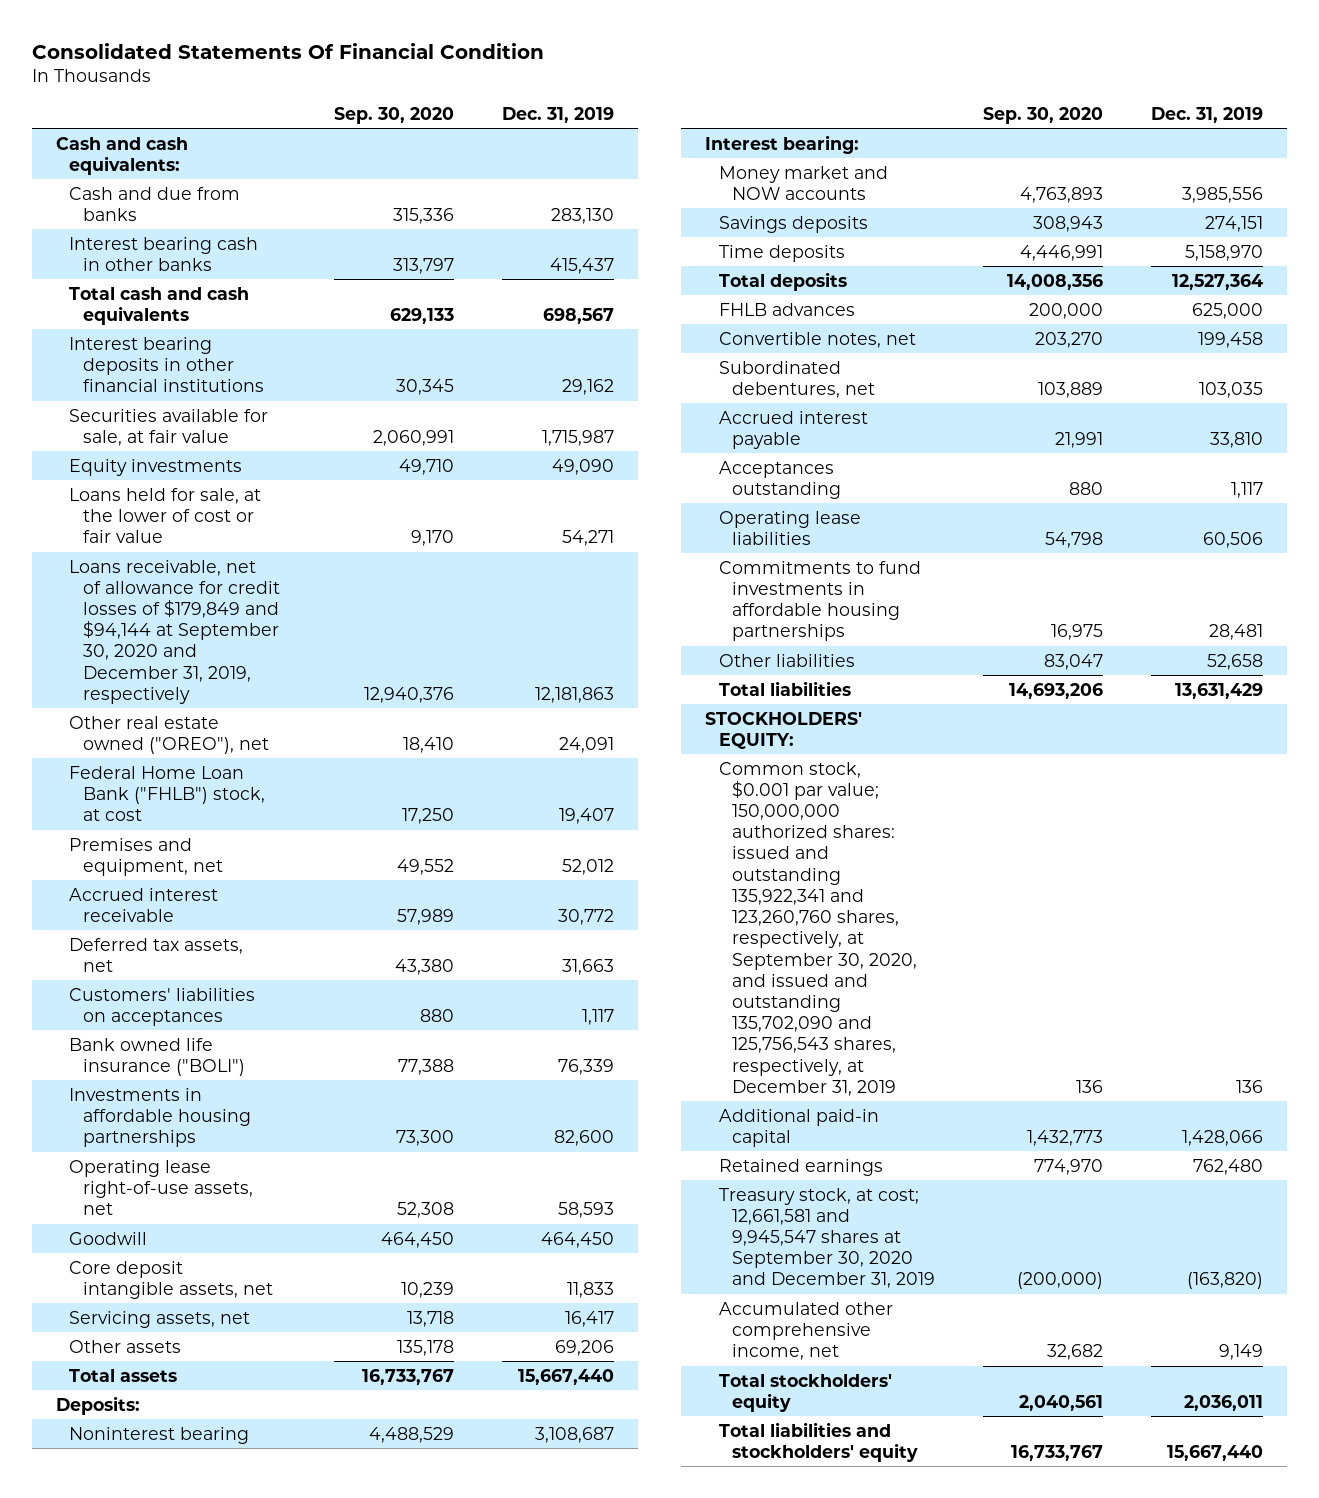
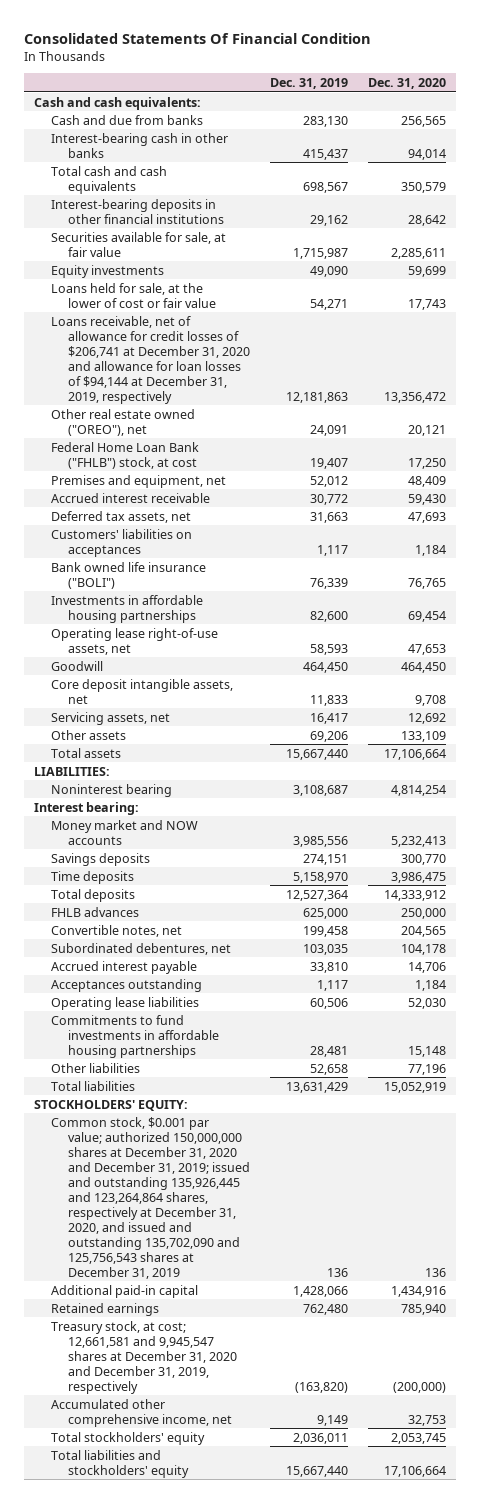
[333,106,454,124] Sep. 30, 2020 -> none
none -> [367,77,446,89] Dec. 31, 2020
[69,236,259,271] Interest bearing cash in other banks -> [50,132,228,158] Interest-bearing cash in other banks
[69,336,264,393] Interest bearing deposits in other financial institutions -> [50,198,224,224] Interest-bearing deposits in other financial institutions
[69,559,280,704] Loans receivable, net of allowance for credit losses of $179,849 and $94,144 at September 30, 2020 and December 31, 2019, respectively -> [50,315,250,404] Loans receivable, net of allowance for credit losses of $206,741 at December 31, 2020 and allowance for loan losses of $94,144 at December 31, 2019, respectively
[55,1395,140,1415] Deposits: -> [33,766,110,776] LIABILITIES:
[718,761,917,1096] Common stock, $0.001 par value; 150,000,000 authorized shares: issued and outstanding 135,922,341 and 123,260,760 shares, respectively, at September 30, 2020, and issued and outstanding 135,702,090 and 125,756,543 shares, respectively, at December 31, 2019 -> [50,1116,250,1279] Common stock, $0.001 par value; authorized 150,000,000 shares at December 31, 2020 and December 31, 2019; issued and outstanding 135,926,445 and 123,264,864 shares, respectively at December 31, 2020, and issued and outstanding 135,702,090 and 125,756,543 shares at December 31, 2019
[718,1187,935,1289] Treasury stock, at cost; 12,661,581 and 9,945,547 shares at September 30, 2020 and December 31, 2019 -> [50,1320,237,1394] Treasury stock, at cost; 12,661,581 and 9,945,547 shares at December 31, 2020 and December 31, 2019, respectively

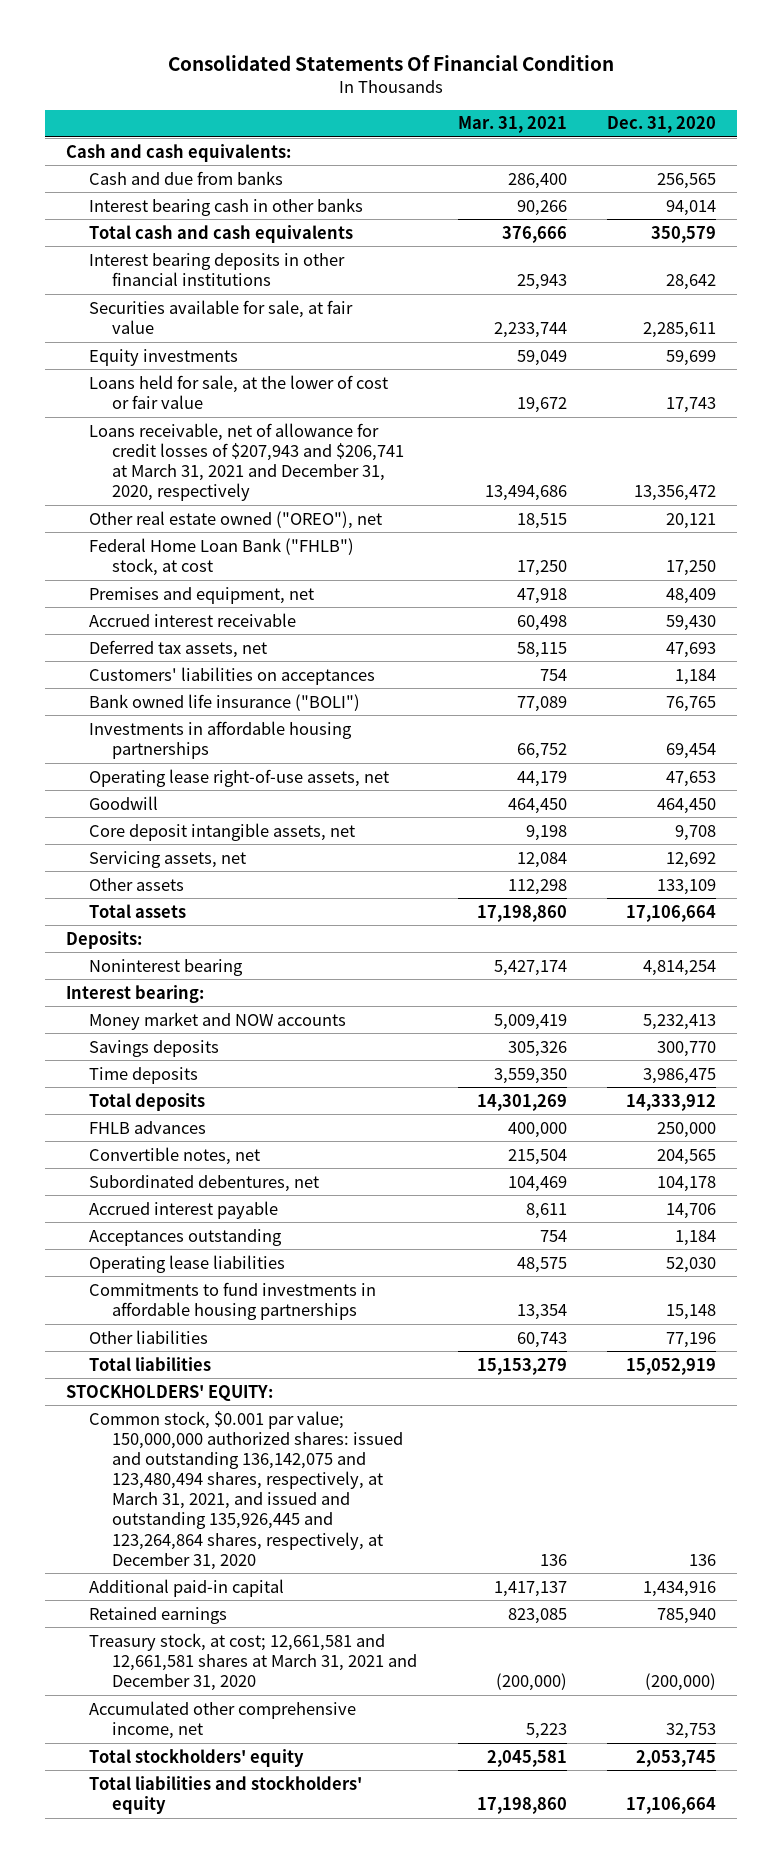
[269,77,348,89] Dec. 31, 2019 -> none
none -> [457,116,567,134] Mar. 31, 2021
[50,132,228,158] Interest-bearing cash in other banks -> [88,197,363,216] Interest bearing cash in other banks
[50,198,224,224] Interest-bearing deposits in other financial institutions -> [88,252,345,286] Interest bearing deposits in other financial institutions
[50,315,250,404] Loans receivable, net of allowance for credit losses of $206,741 at December 31, 2020 and allowance for loan losses of $94,144 at December 31, 2019, respectively -> [88,422,404,502] Loans receivable, net of allowance for credit losses of $207,943 and $206,741 at March 31, 2021 and December 31, 2020, respectively
[33,766,110,776] LIABILITIES: -> [65,930,142,949] Deposits:
[50,1116,250,1279] Common stock, $0.001 par value; authorized 150,000,000 shares at December 31, 2020 and December 31, 2019; issued and outstanding 135,926,445 and 123,264,864 shares, respectively at December 31, 2020, and issued and outstanding 135,702,090 and 125,756,543 shares at December 31, 2019 -> [88,1410,403,1570] Common stock, $0.001 par value; 150,000,000 authorized shares: issued and outstanding 136,142,075 and 123,480,494 shares, respectively, at March 31, 2021, and issued and outstanding 135,926,445 and 123,264,864 shares, respectively, at December 31, 2020
[50,1320,237,1394] Treasury stock, at cost; 12,661,581 and 9,945,547 shares at December 31, 2020 and December 31, 2019, respectively -> [88,1632,417,1692] Treasury stock, at cost; 12,661,581 and 12,661,581 shares at March 31, 2021 and December 31, 2020

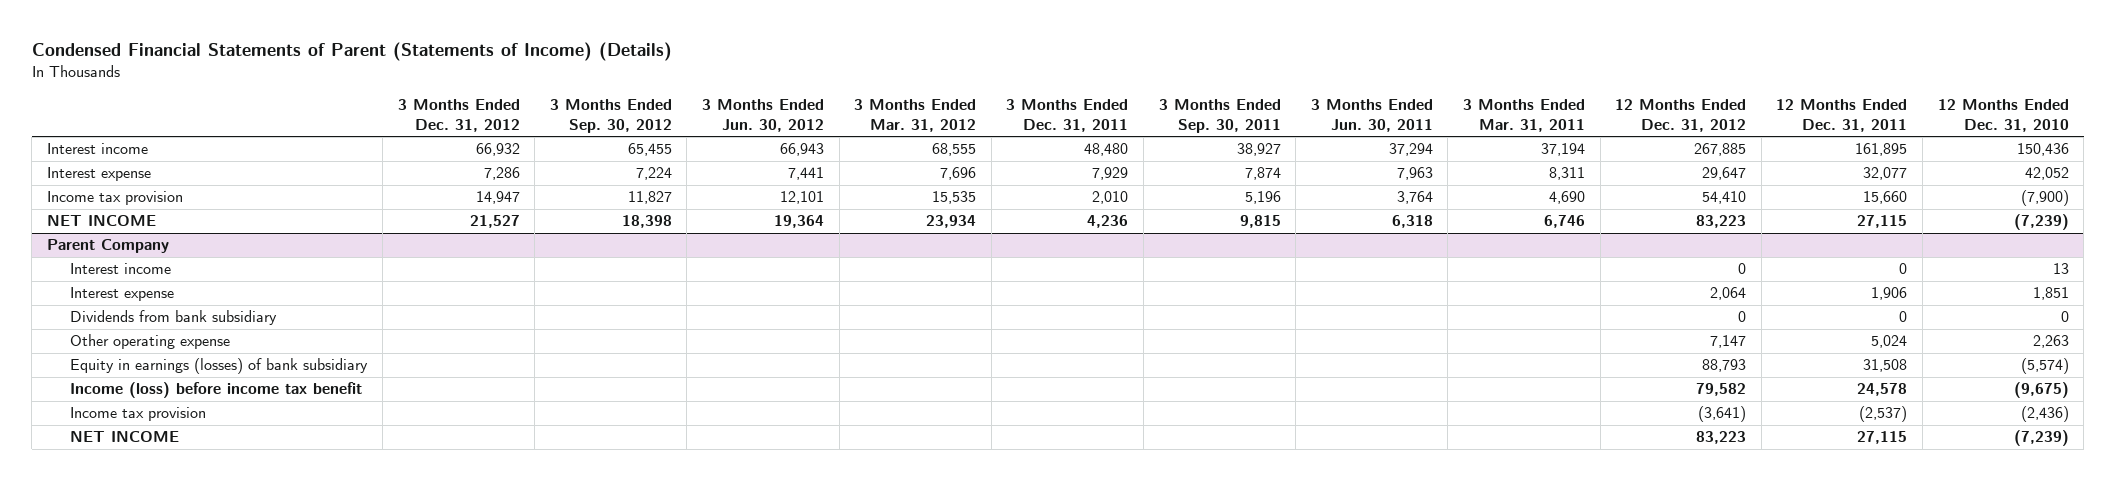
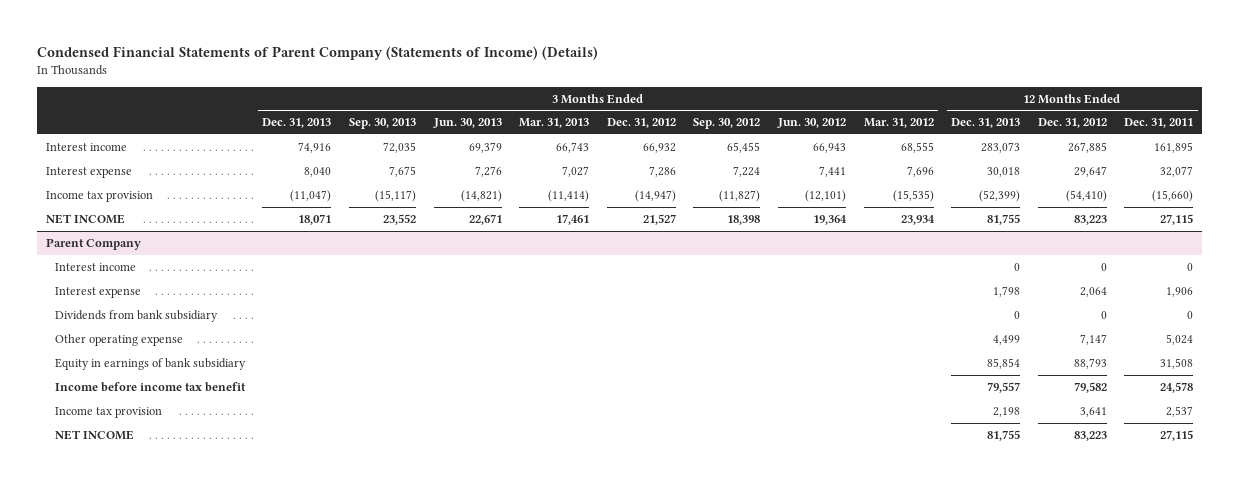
[31,41,672,61] Condensed Financial Statements of Parent (Statements of Income) (Details) -> [37,45,599,60] Condensed Financial Statements of Parent Company (Statements of Income) (Details)
[1006,98,1129,132] 3 Months Ended Dec. 31, 2011 -> none
[1158,98,1281,133] 3 Months Ended Sep. 30, 2011 -> none
[1310,98,1433,132] 3 Months Ended Jun. 30, 2011 -> none
[1463,98,1586,132] 3 Months Ended Mar. 31, 2011 -> none
[1937,98,2069,132] 12 Months Ended Dec. 31, 2010 -> none
none -> [262,118,332,129] Dec. 31, 2013
none -> [349,118,417,130] Sep. 30, 2013
none -> [432,118,502,129] Jun. 30, 2013
none -> [519,118,590,129] Mar. 31, 2013
none -> [951,118,1021,129] Dec. 31, 2013
[475,191,520,205] 14,947 -> [634,189,676,202] (14,947)
[627,191,672,205] 11,827 -> [719,189,761,202] (11,827)
[780,191,825,205] 12,101 -> [805,189,847,202] (12,101)
[932,191,977,205] 15,535 -> [892,189,934,202] (15,535)
[1702,191,1747,205] 54,410 -> [1065,189,1107,202] (54,410)
[1863,191,1908,205] 15,660 -> [1152,189,1194,202] (15,660)
[70,358,369,375] Equity in earnings (losses) of bank subsidiary -> [54,357,246,370] Equity in earnings of bank subsidiary
[70,382,363,399] Income (loss) before income tax benefit -> [54,381,246,392] Income before income tax benefit
[1698,406,1747,423] (3,641) -> [1079,406,1107,417] 3,641
[1859,406,1908,423] (2,537) -> [1166,405,1194,417] 2,537

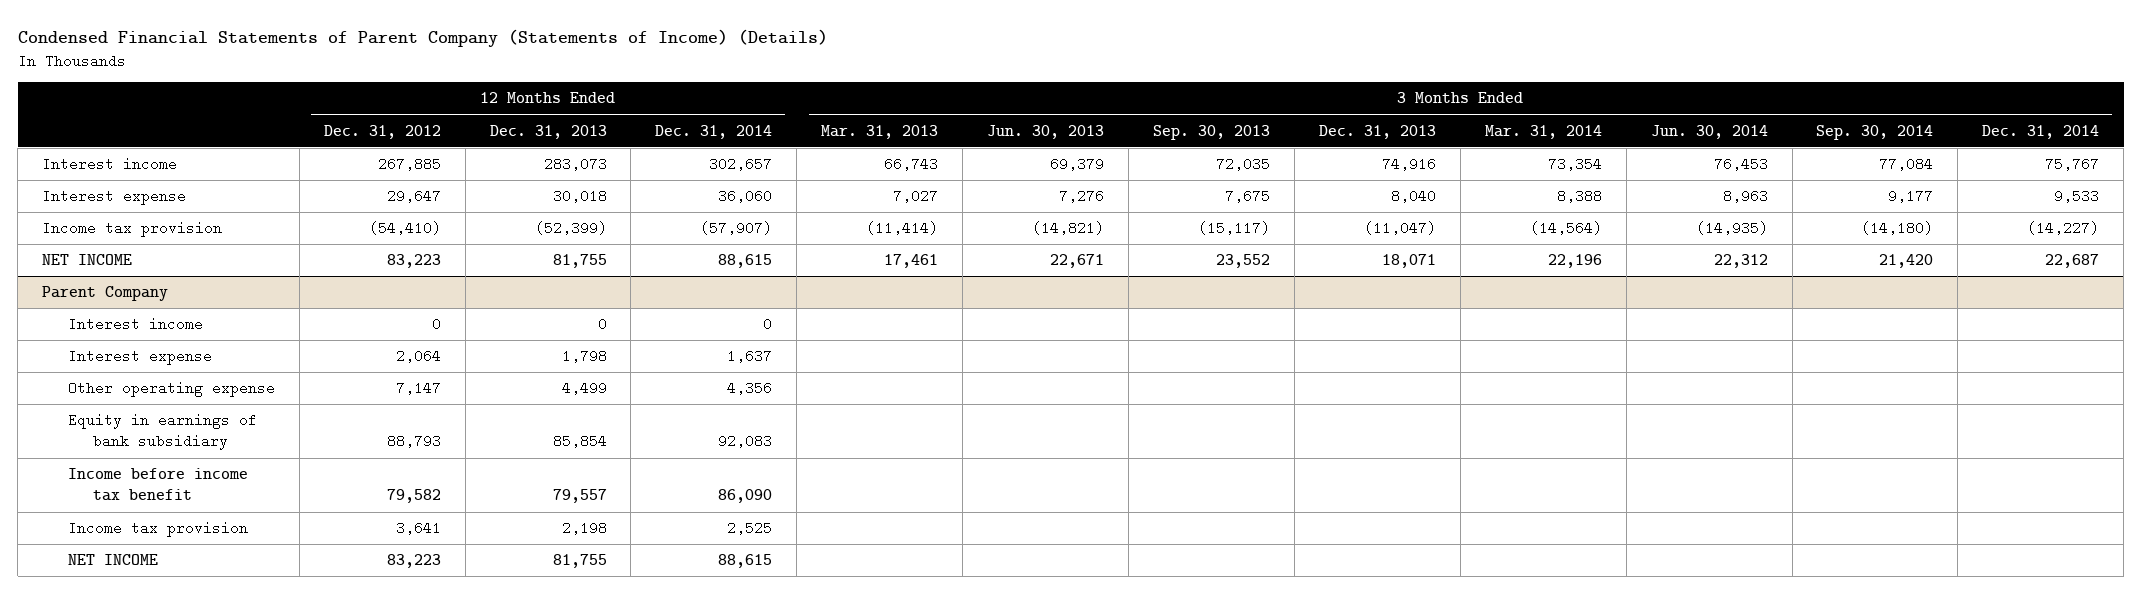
[606,118,676,129] Dec. 31, 2012 -> none
[693,118,761,130] Sep. 30, 2012 -> none
[777,118,847,129] Jun. 30, 2012 -> none
[863,118,934,129] Mar. 31, 2012 -> none
[1124,118,1194,129] Dec. 31, 2011 -> none
none -> [655,124,773,139] Dec. 31, 2014
none -> [1484,124,1602,139] Mar. 31, 2014
none -> [1650,124,1768,139] Jun. 30, 2014
none -> [1816,124,1934,140] Sep. 30, 2014
none -> [1982,124,2100,139] Dec. 31, 2014
[54,309,218,322] Dividends from bank subsidiary -> none

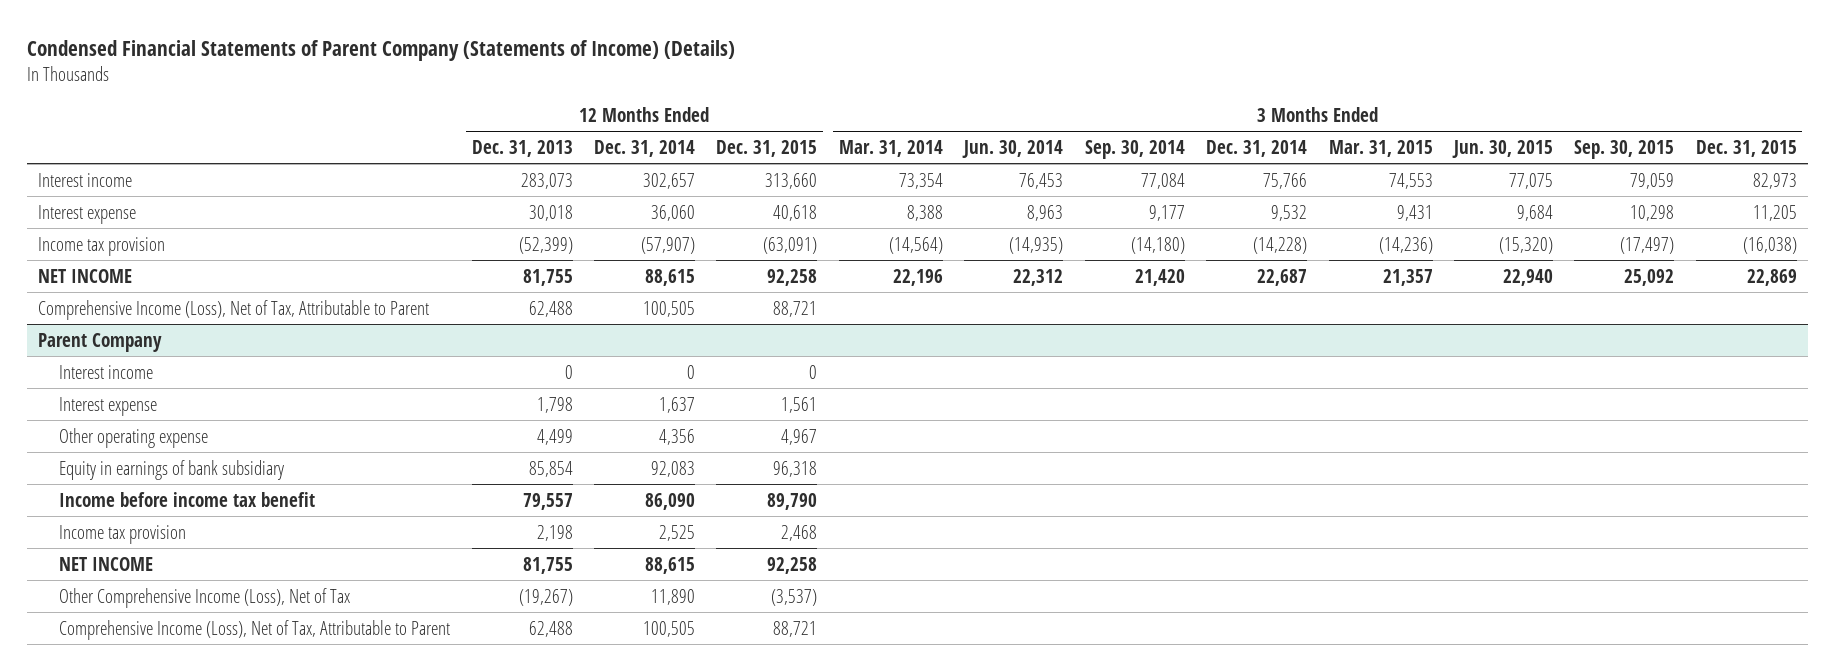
[323,124,441,139] Dec. 31, 2012 -> none
[821,124,939,139] Mar. 31, 2013 -> none
[987,124,1105,139] Jun. 30, 2013 -> none
[1153,124,1271,140] Sep. 30, 2013 -> none
[1318,124,1436,139] Dec. 31, 2013 -> none
none -> [716,139,818,157] Dec. 31, 2015
none -> [1328,139,1433,157] Mar. 31, 2015
none -> [1452,139,1554,158] Jun. 30, 2015
none -> [1574,139,1675,159] Sep. 30, 2015
none -> [1695,139,1797,157] Dec. 31, 2015
[2045,157,2100,172] 75,767 -> [1263,172,1308,189] 75,766
[2054,189,2100,204] 9,533 -> [1271,204,1308,221] 9,532
[2027,221,2100,236] (14,227) -> [1253,236,1308,254] (14,228)
none -> [38,299,430,320] Comprehensive Income (Loss), Net of Tax, Attributable to Parent
none -> [59,587,351,608] Other Comprehensive Income (Loss), Net of Tax
none -> [59,619,451,640] Comprehensive Income (Loss), Net of Tax, Attributable to Parent

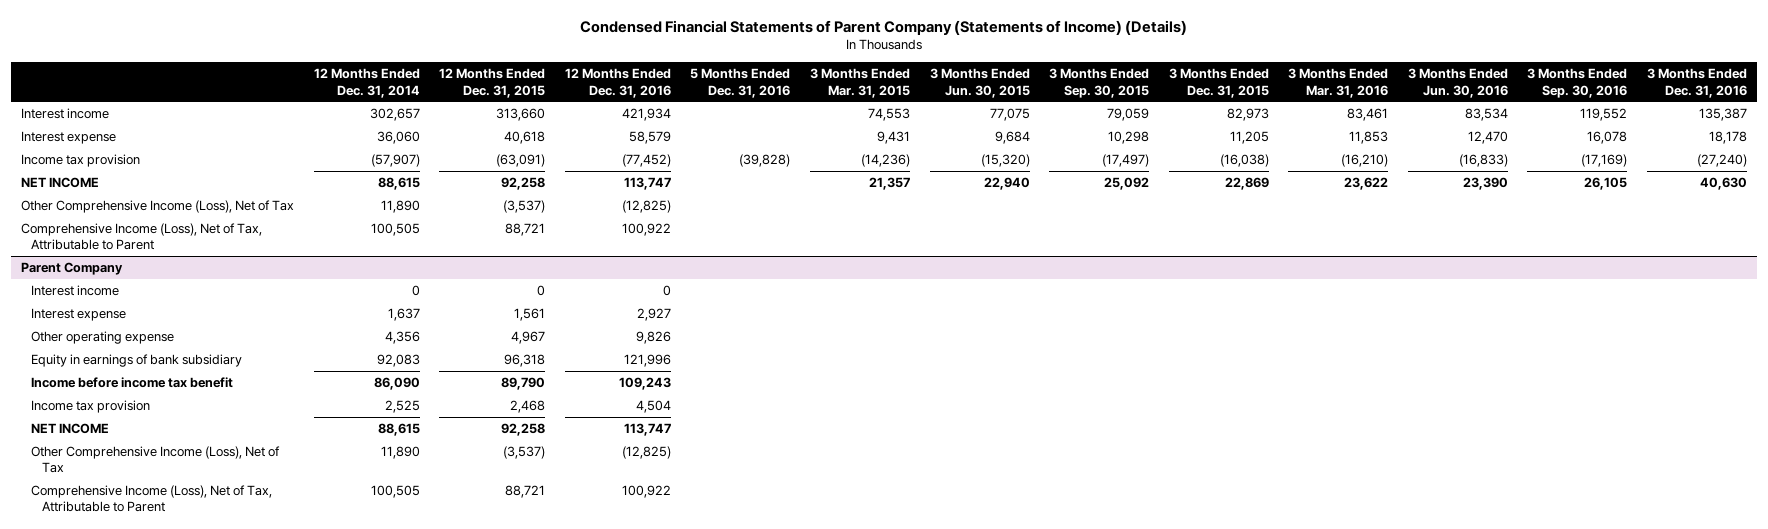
[471,139,573,157] Dec. 31, 2013 -> none
[838,139,943,157] Mar. 31, 2014 -> none
[962,139,1064,158] Jun. 30, 2014 -> none
[1084,139,1185,159] Sep. 30, 2014 -> none
[1206,139,1308,157] Dec. 31, 2014 -> none
none -> [564,68,671,98] 12 Months Ended Dec. 31, 2016
none -> [690,68,791,98] 5 Months Ended Dec. 31, 2016
none -> [1288,68,1389,98] 3 Months Ended Mar. 31, 2016
none -> [1407,68,1508,98] 3 Months Ended Jun. 30, 2016
none -> [1527,68,1628,98] 3 Months Ended Sep. 30, 2016
none -> [1646,68,1747,98] 3 Months Ended Dec. 31, 2016
none -> [21,200,295,214] Other Comprehensive Income (Loss), Net of Tax

